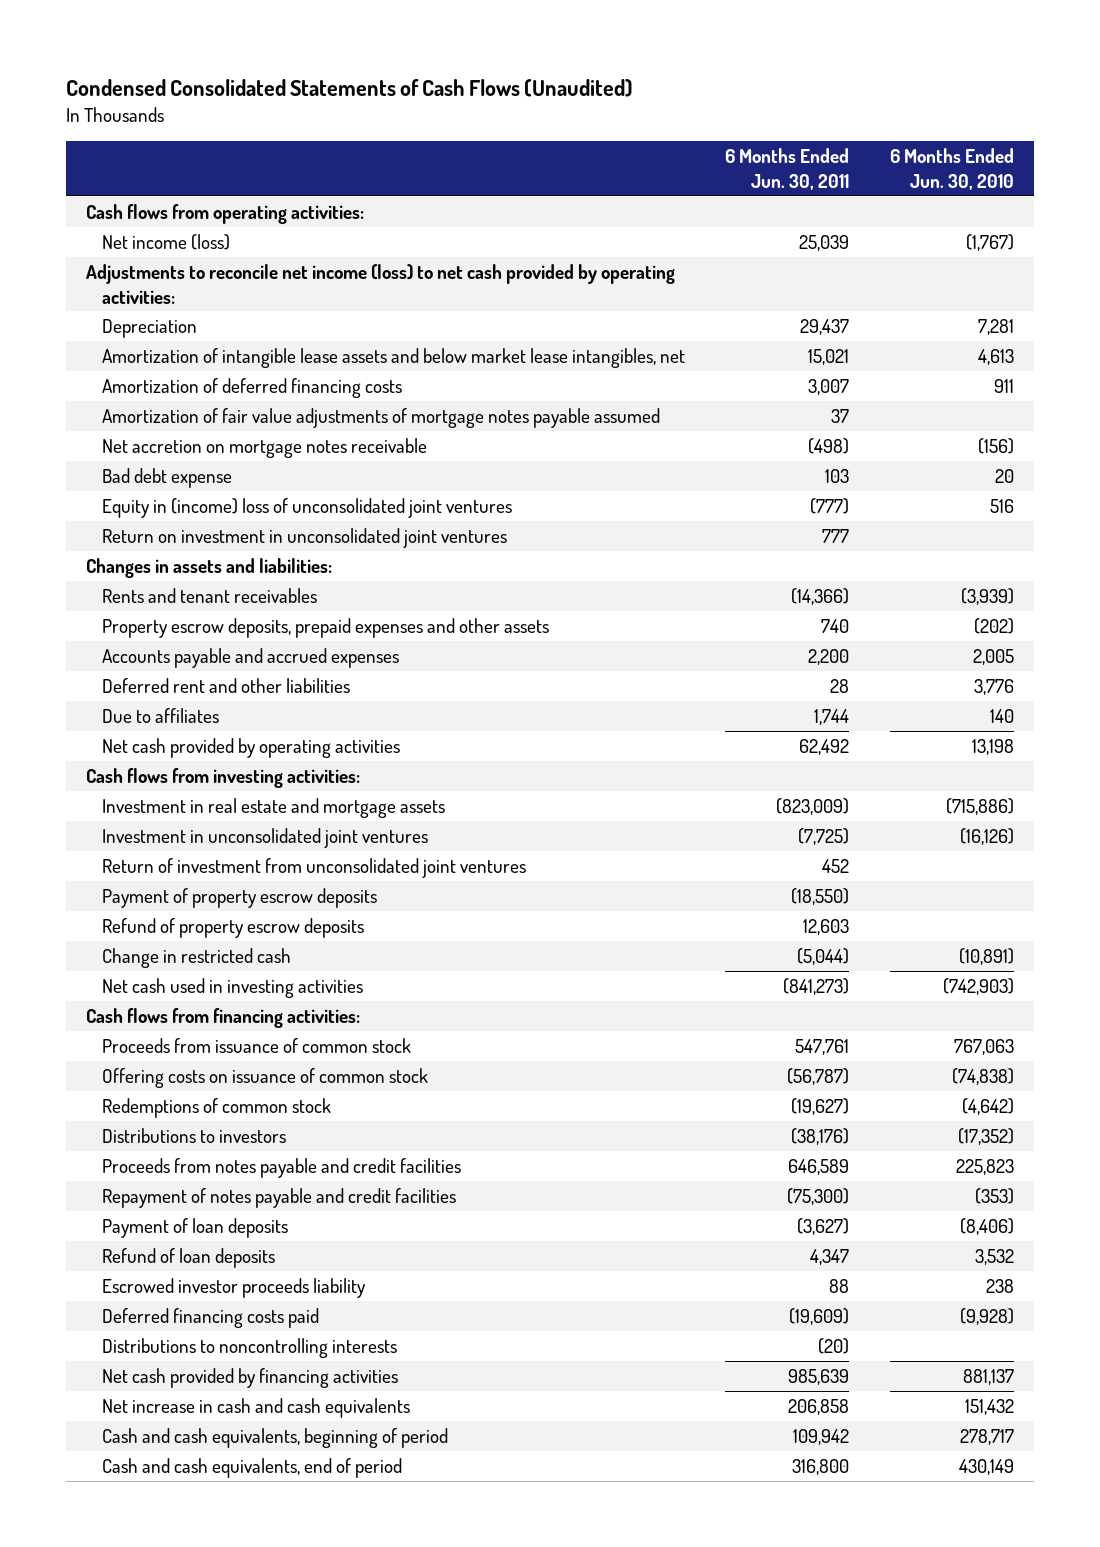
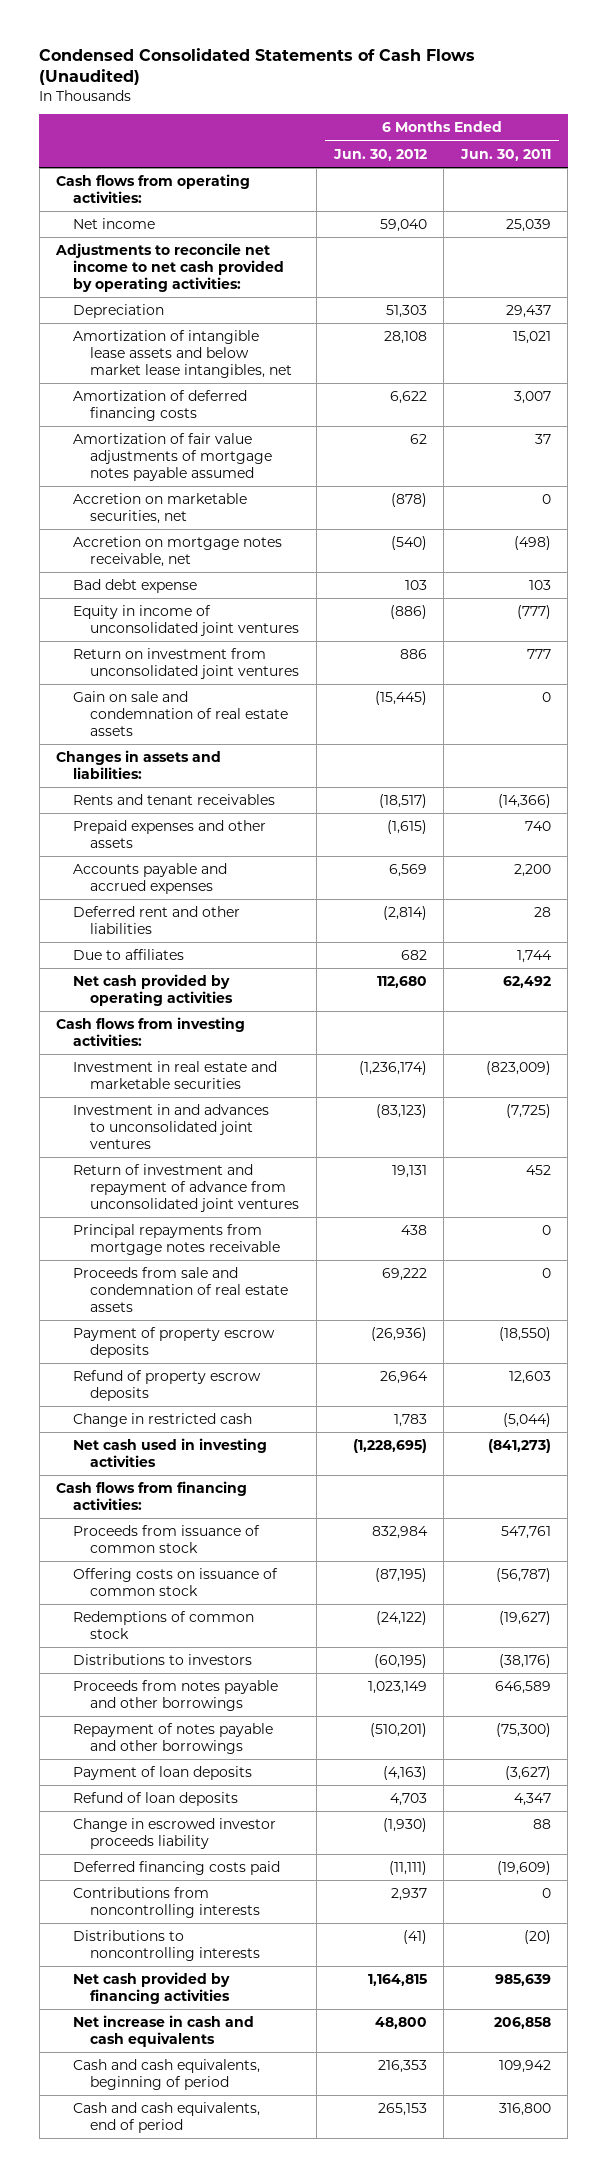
[889,147,1014,190] 6 Months Ended Jun. 30, 2010 -> none
none -> [332,148,427,161] Jun. 30, 2012
[102,233,231,250] Net income (loss) -> [73,218,156,230] Net income
[86,263,676,304] Adjustments to reconcile net income (loss) to net cash provided by operating activities: -> [55,243,285,292] Adjustments to reconcile net income to net cash provided by operating activities:
[102,437,428,458] Net accretion on mortgage notes receivable -> [73,493,248,524] Accretion on marketable securities, net
[808,437,850,454] (498) -> [541,494,551,505] 0
none -> [73,536,283,567] Accretion on mortgage notes receivable, net
[102,497,513,518] Equity in (income) loss of unconsolidated joint ventures -> [73,605,300,636] Equity in income of unconsolidated joint ventures
[102,527,508,548] Return on investment in unconsolidated joint ventures -> [73,648,300,679] Return on investment from unconsolidated joint ventures
none -> [73,691,289,736] Gain on sale and condemnation of real estate assets
[102,617,550,638] Property escrow deposits, prepaid expenses and other assets -> [73,820,267,848] Prepaid expenses and other assets
[102,797,446,818] Investment in real estate and mortgage assets -> [73,1061,278,1089] Investment in real estate and marketable securities
[102,827,429,848] Investment in unconsolidated joint ventures -> [73,1104,270,1149] Investment in and advances to unconsolidated joint ventures
[102,857,527,878] Return of investment from unconsolidated joint ventures -> [73,1164,300,1212] Return of investment and repayment of advance from unconsolidated joint ventures
none -> [73,1224,281,1255] Principal repayments from mortgage notes receivable
none -> [73,1267,289,1312] Proceeds from sale and condemnation of real estate assets
[102,1157,462,1178] Proceeds from notes payable and credit facilities -> [73,1680,279,1711] Proceeds from notes payable and other borrowings
[102,1187,457,1208] Repayment of notes payable and credit facilities -> [73,1723,274,1754] Repayment of notes payable and other borrowings
[102,1277,367,1298] Escrowed investor proceeds liability -> [73,1818,277,1849] Change in escrowed investor proceeds liability
none -> [73,1887,261,1918] Contributions from noncontrolling interests

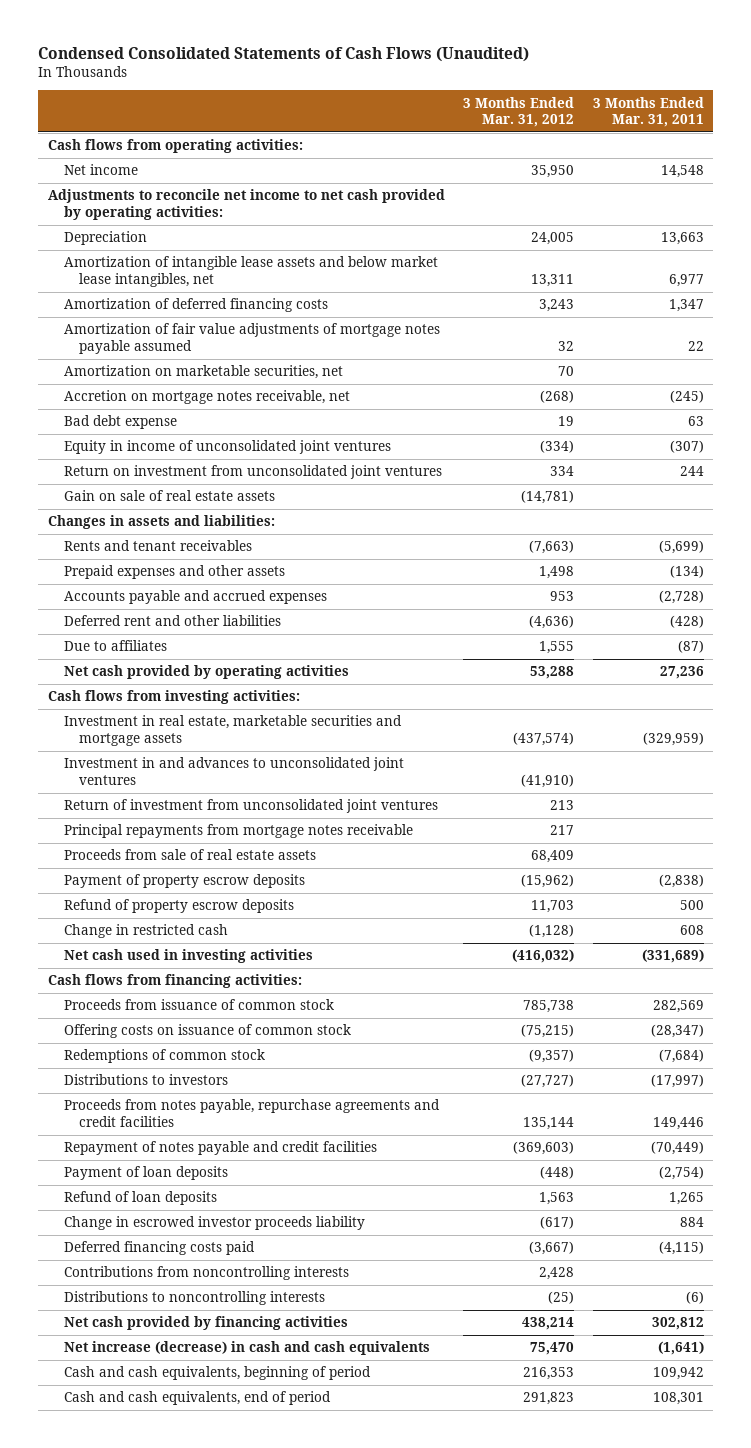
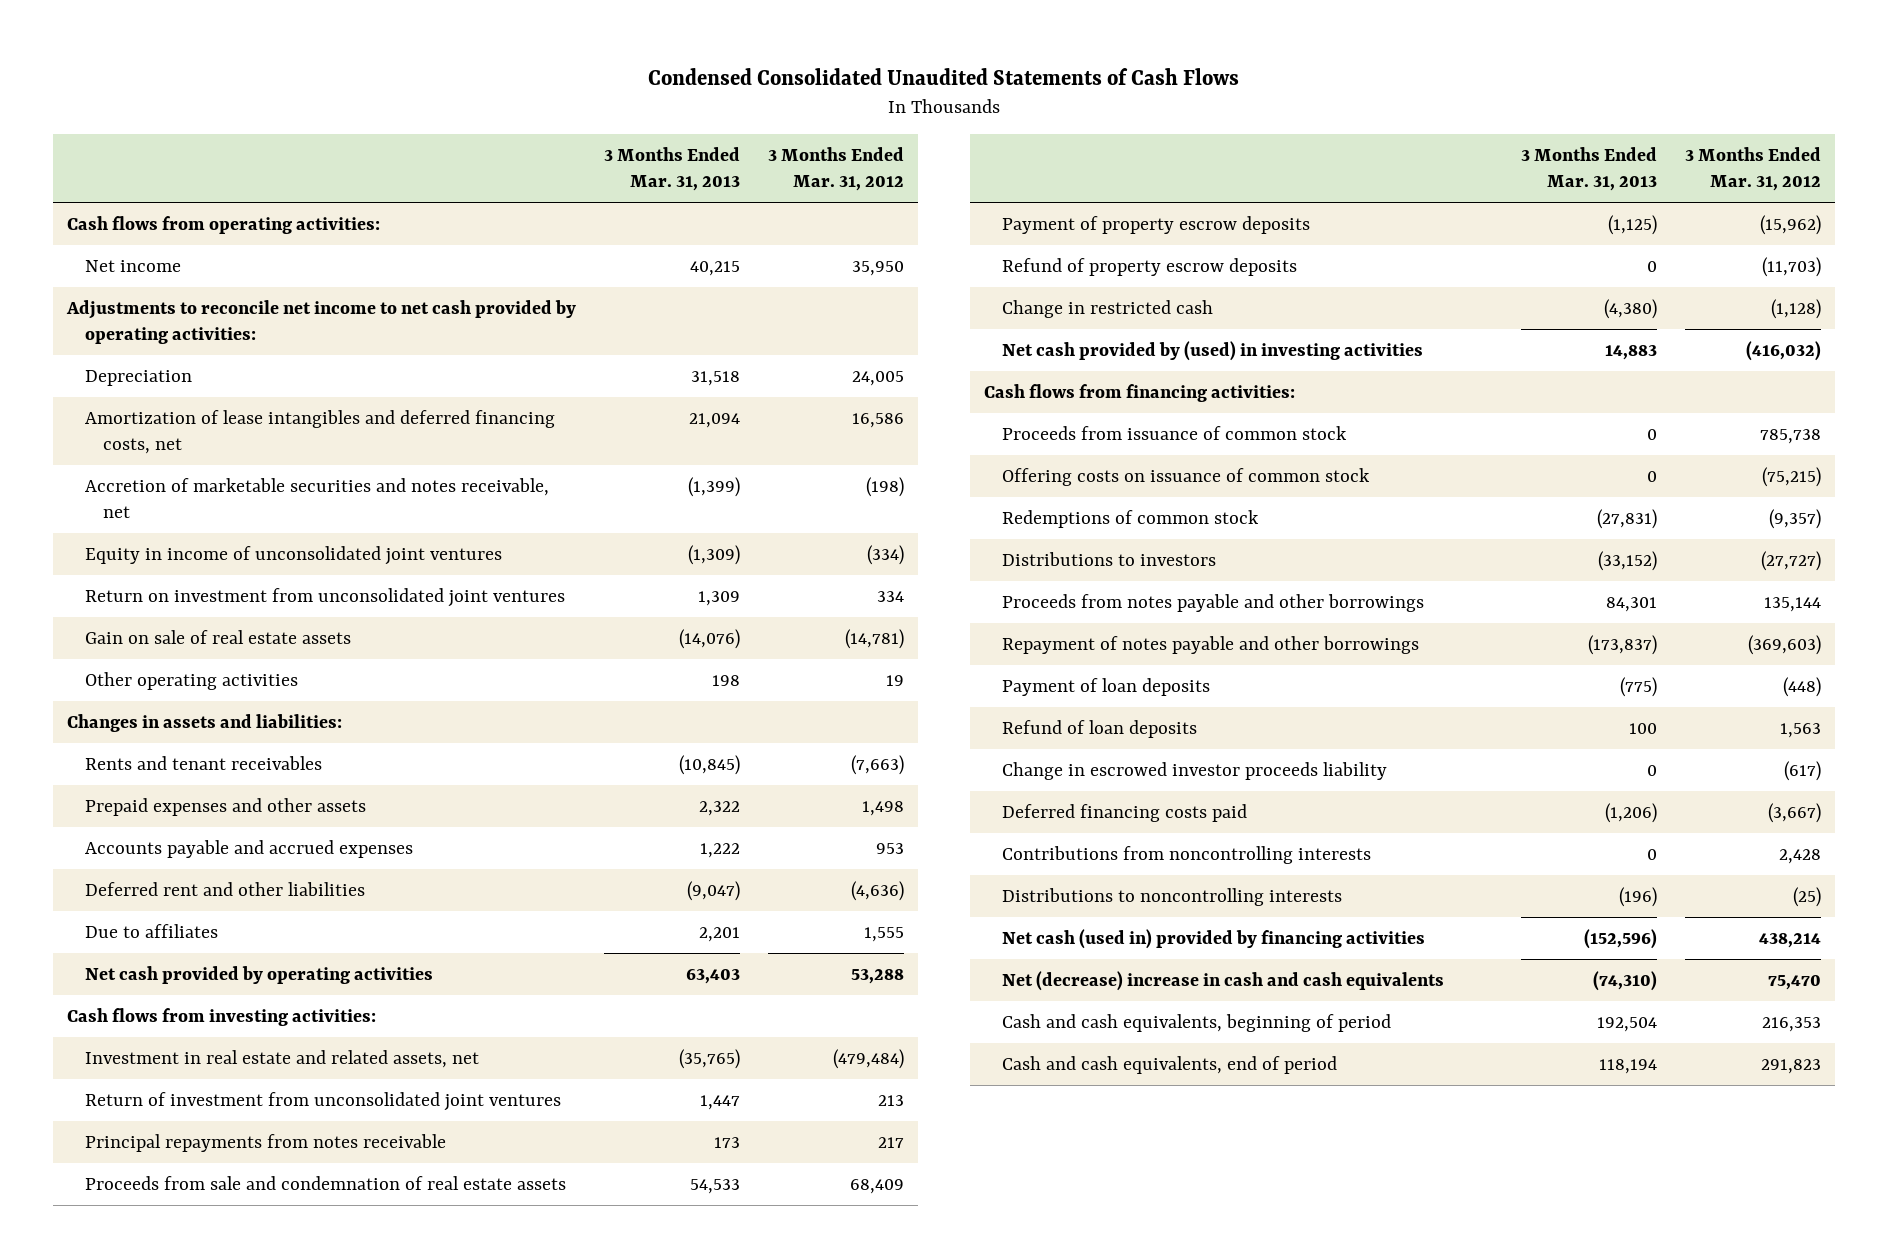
[38,46,530,62] Condensed Consolidated Statements of Cash Flows (Unaudited) -> [648,68,1240,86] Condensed Consolidated Unaudited Statements of Cash Flows
[592,96,704,127] 3 Months Ended Mar. 31, 2011 -> none
none -> [604,146,741,192] 3 Months Ended Mar. 31, 2013
[63,298,328,313] Amortization of deferred financing costs -> none
[63,323,440,354] Amortization of fair value adjustments of mortgage notes payable assumed -> none
[63,365,343,380] Amortization on marketable securities, net -> none
[63,390,350,405] Accretion on mortgage notes receivable, net -> none
[63,415,177,430] Bad debt expense -> none
[63,256,438,287] Amortization of intangible lease assets and below market lease intangibles, net -> [85,409,556,455] Amortization of lease intangibles and deferred financing costs, net
[531,273,575,287] 13,311 -> [852,412,905,428] 16,586
none -> [85,477,550,519] Accretion of marketable securities and notes receivable, net
none -> [85,671,299,690] Other operating activities
[63,757,404,785] Investment in and advances to unconsolidated joint ventures -> none
[63,715,402,746] Investment in real estate, marketable securities and mortgage assets -> [85,1049,480,1068] Investment in real estate and related assets, net
[513,731,575,746] (437,574) -> [833,1048,905,1069] (479,484)
[63,824,413,839] Principal repayments from mortgage notes receivable -> [85,1133,447,1152] Principal repayments from notes receivable
[63,849,316,861] Proceeds from sale of real estate assets -> [85,1175,567,1190] Proceeds from sale and condemnation of real estate assets
[531,900,575,914] 11,703 -> [1761,256,1821,277] (11,703)
[63,949,313,964] Net cash used in investing activities -> [1001,340,1423,361] Net cash provided by (used) in investing activities
[63,1099,440,1127] Proceeds from notes payable, repurchase agreements and credit facilities -> [1001,593,1424,612] Proceeds from notes payable and other borrowings
[63,1141,377,1156] Repayment of notes payable and credit facilities -> [1001,635,1419,654] Repayment of notes payable and other borrowings
[63,1316,348,1331] Net cash provided by financing activities -> [1001,928,1425,949] Net cash (used in) provided by financing activities
[63,1341,430,1356] Net increase (decrease) in cash and cash equivalents -> [1001,970,1444,991] Net (decrease) increase in cash and cash equivalents

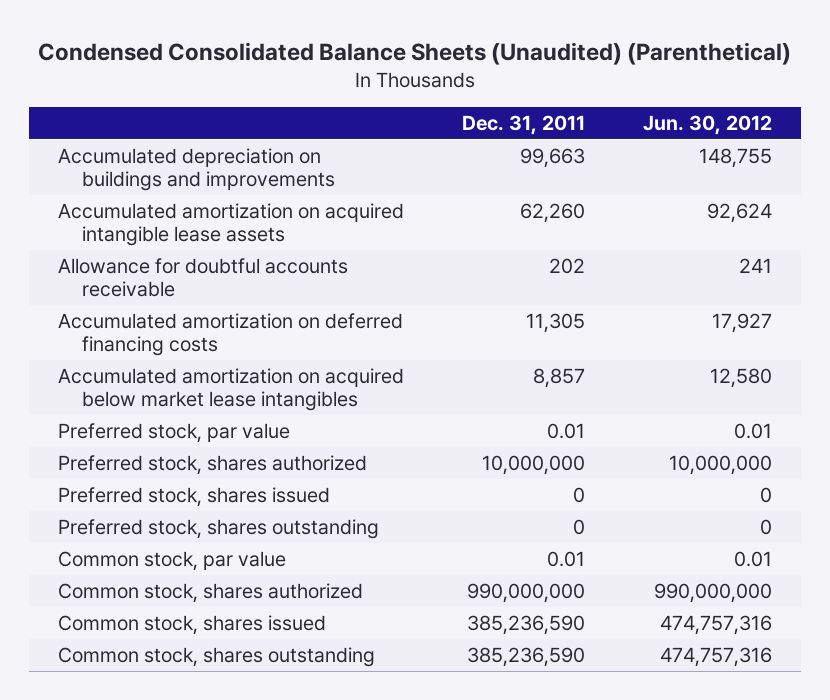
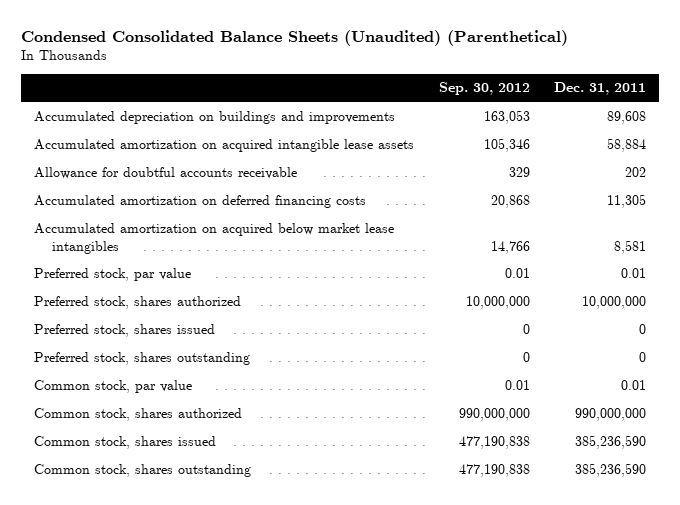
[643,114,773,135] Jun. 30, 2012 -> none
none -> [438,82,530,96] Sep. 30, 2012
[520,148,586,169] 99,663 -> [607,111,647,125] 89,608
[520,203,586,224] 62,260 -> [607,138,647,153] 58,884
[533,368,586,389] 8,857 -> [614,239,647,254] 8,581

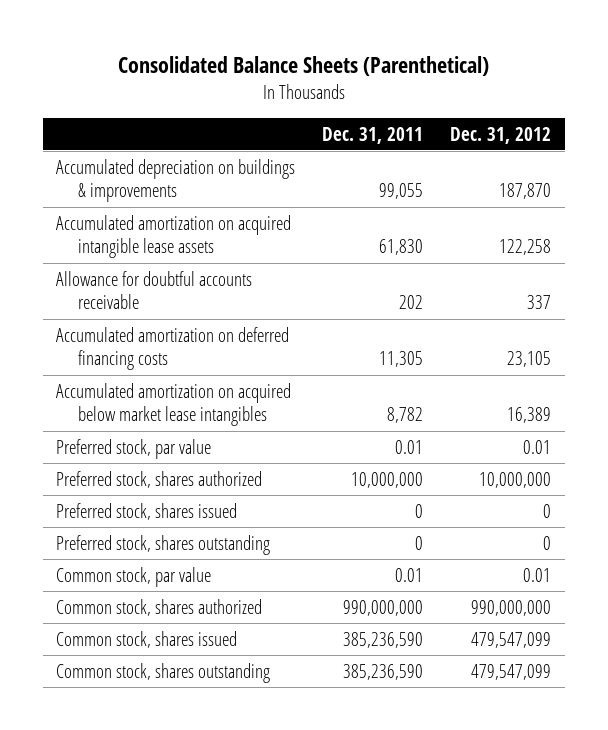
[21,30,569,47] Condensed Consolidated Balance Sheets (Unaudited) (Parenthetical) -> [117,55,489,76] Consolidated Balance Sheets (Parenthetical)
[438,82,530,96] Sep. 30, 2012 -> none
none -> [450,126,552,144] Dec. 31, 2012
[33,111,395,125] Accumulated depreciation on buildings and improvements -> [56,158,296,203] Accumulated depreciation on buildings & improvements
[607,111,647,125] 89,608 -> [379,183,424,200] 99,055
[607,138,647,153] 58,884 -> [379,239,424,256] 61,830
[614,239,647,254] 8,581 -> [387,407,424,424] 8,782

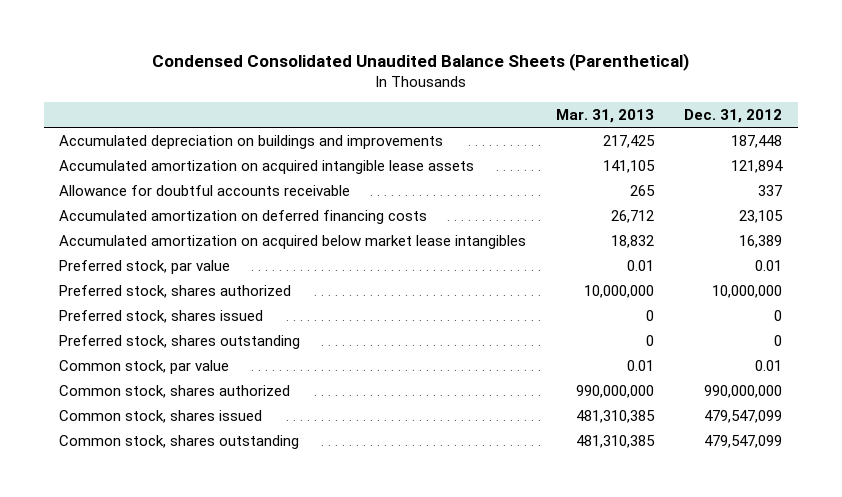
[117,55,489,76] Consolidated Balance Sheets (Parenthetical) -> [151,53,689,72] Condensed Consolidated Unaudited Balance Sheets (Parenthetical)
[322,126,424,144] Dec. 31, 2011 -> none
none -> [556,109,655,124] Mar. 31, 2013
[56,158,296,203] Accumulated depreciation on buildings & improvements -> [59,134,444,149] Accumulated depreciation on buildings and improvements
[499,183,552,200] 187,870 -> [731,134,783,148] 187,448
[499,239,552,256] 122,258 -> [731,159,784,173] 121,894

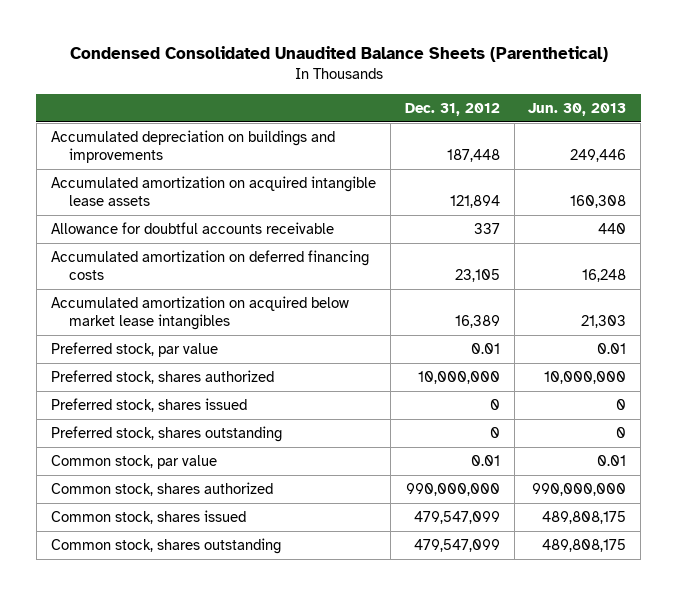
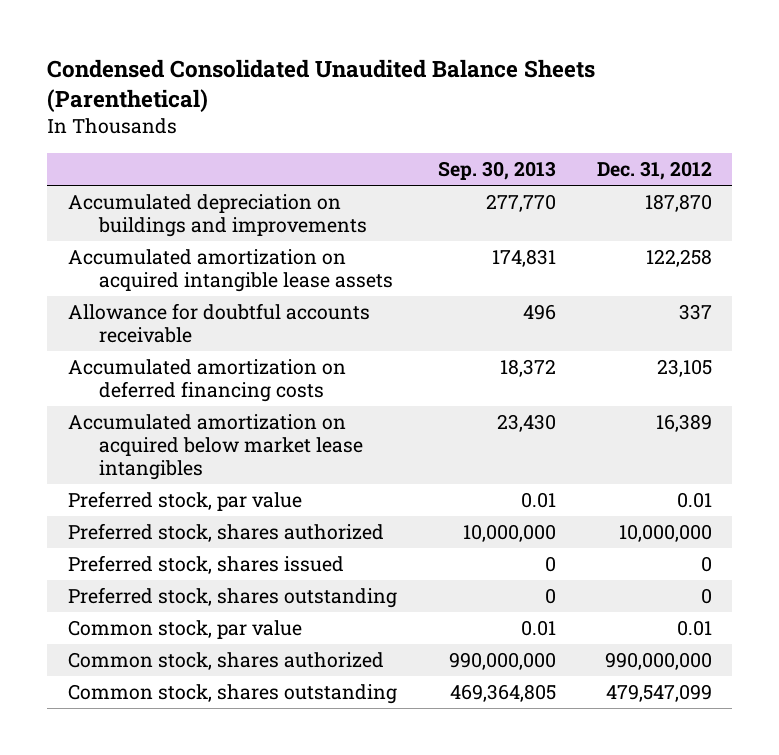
[528,102,627,116] Jun. 30, 2013 -> none
none -> [437,160,556,180] Sep. 30, 2013
[446,148,500,162] 187,448 -> [644,194,712,213] 187,870
[449,194,500,208] 121,894 -> [645,249,712,268] 122,258
[50,510,246,525] Common stock, shares issued -> none

